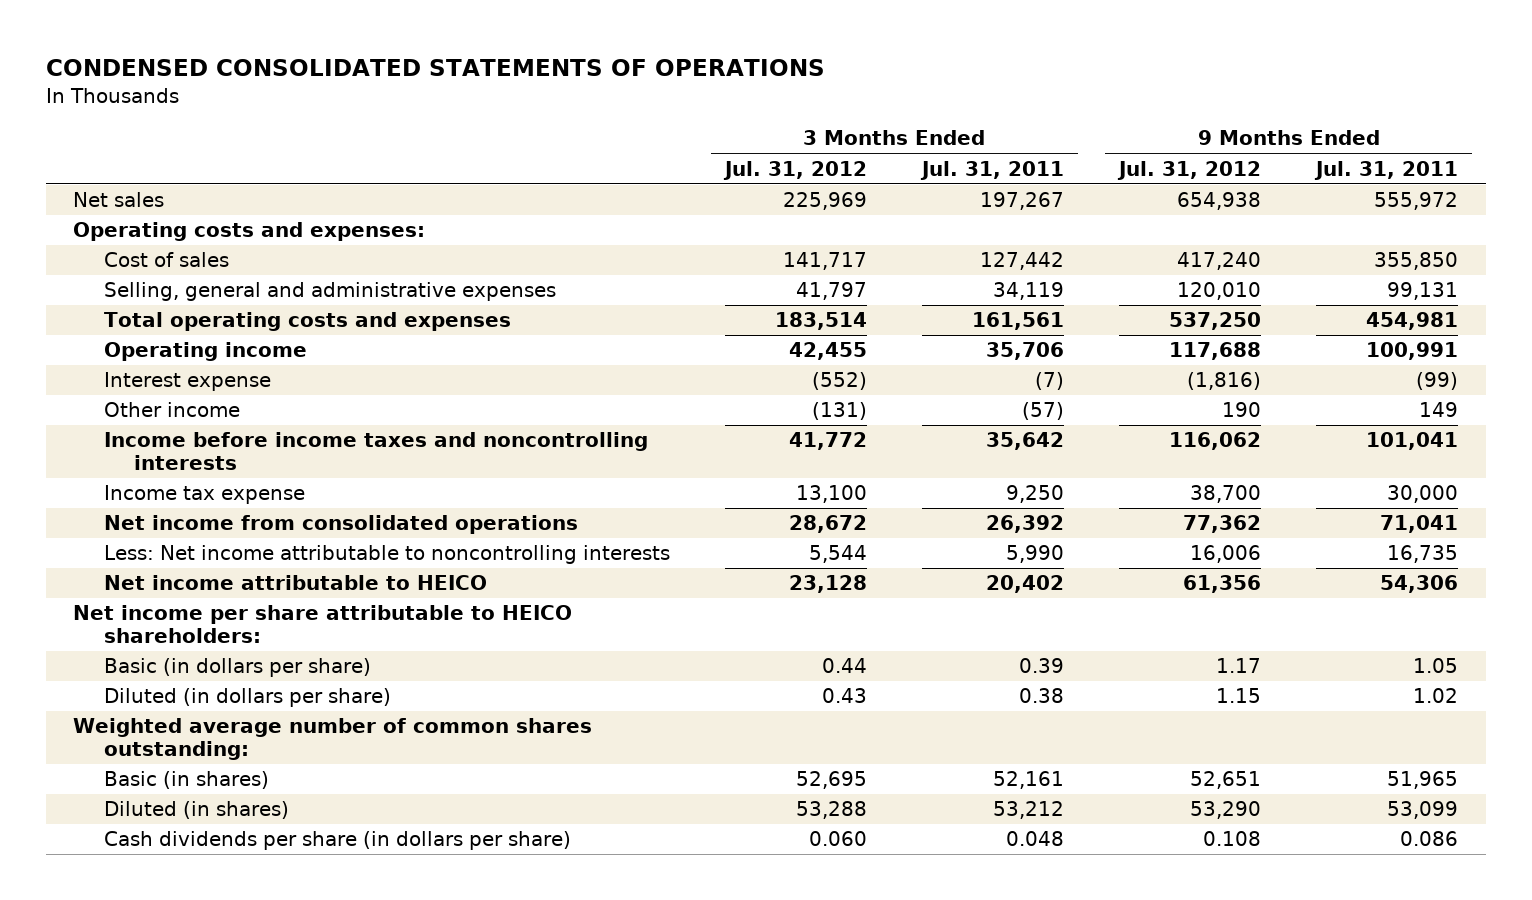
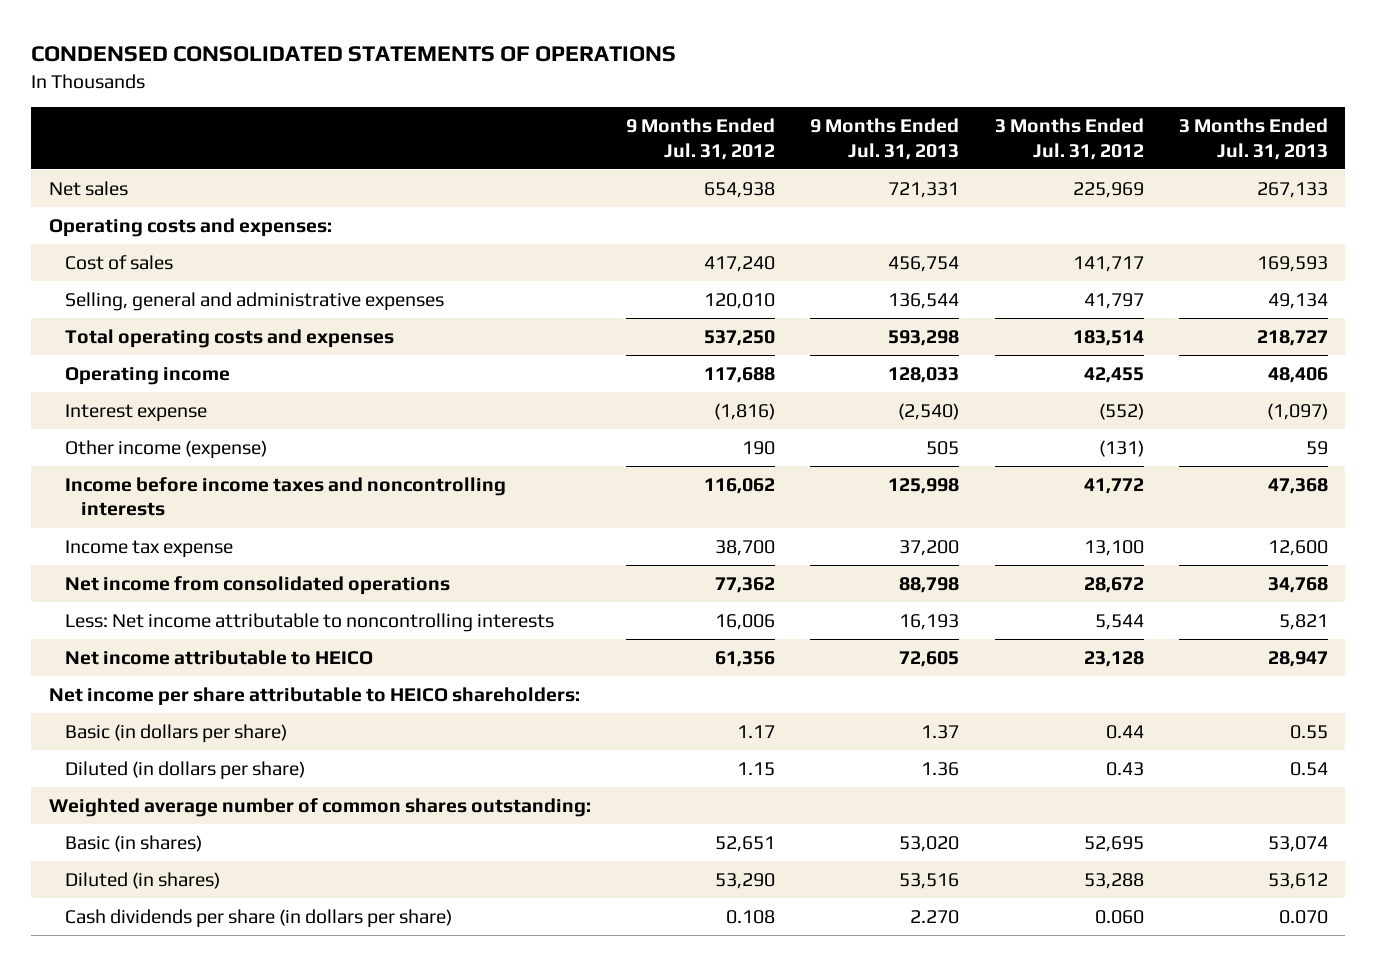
[920,160,1065,180] Jul. 31, 2011 -> none
[1314,160,1459,180] Jul. 31, 2011 -> none
none -> [810,118,960,160] 9 Months Ended Jul. 31, 2013
none -> [1178,118,1328,160] 3 Months Ended Jul. 31, 2013
[103,402,240,418] Other income -> [64,439,267,459] Other income (expense)

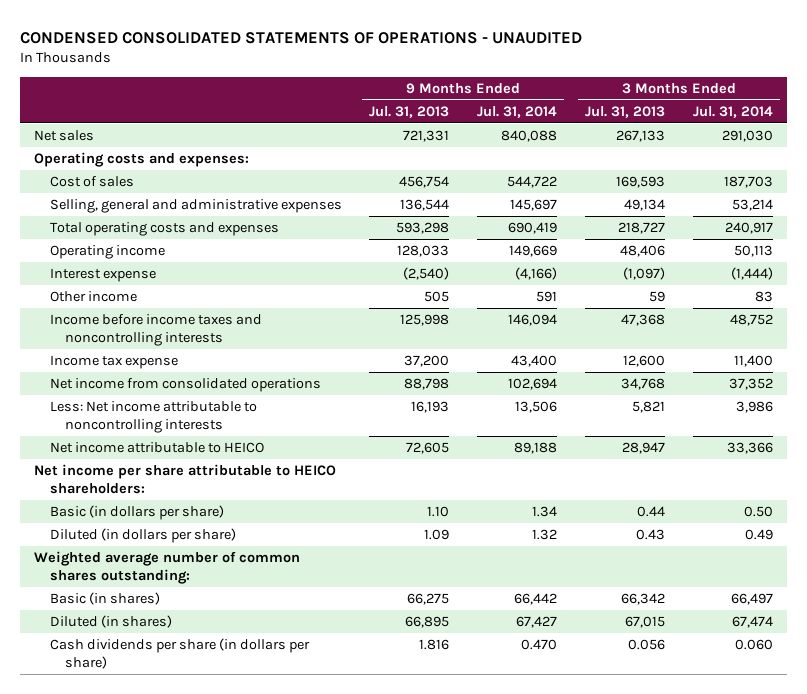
[31,46,677,63] CONDENSED CONSOLIDATED STATEMENTS OF OPERATIONS -> [20,31,583,44] CONDENSED CONSOLIDATED STATEMENTS OF OPERATIONS - UNAUDITED
[626,118,776,160] 9 Months Ended Jul. 31, 2012 -> none
[994,118,1144,160] 3 Months Ended Jul. 31, 2012 -> none
none -> [477,105,558,118] Jul. 31, 2014
none -> [692,105,773,118] Jul. 31, 2014
[64,439,267,459] Other income (expense) -> [49,291,137,303] Other income
[921,724,960,739] 1.37 -> [427,506,450,518] 1.10
[1289,724,1328,739] 0.55 -> [637,506,666,518] 0.44
[921,761,960,776] 1.36 -> [424,529,450,541] 1.09
[1289,761,1328,776] 0.54 -> [636,529,666,541] 0.43
[899,835,960,852] 53,020 -> [407,593,450,606] 66,275
[1267,835,1328,852] 53,074 -> [621,593,666,606] 66,342
[899,872,960,889] 53,516 -> [405,616,450,629] 66,895
[1267,872,1328,889] 53,612 -> [625,616,666,629] 67,015
[910,909,960,924] 2.270 -> [419,639,450,651] 1.816
[1278,909,1328,924] 0.070 -> [628,639,666,651] 0.056

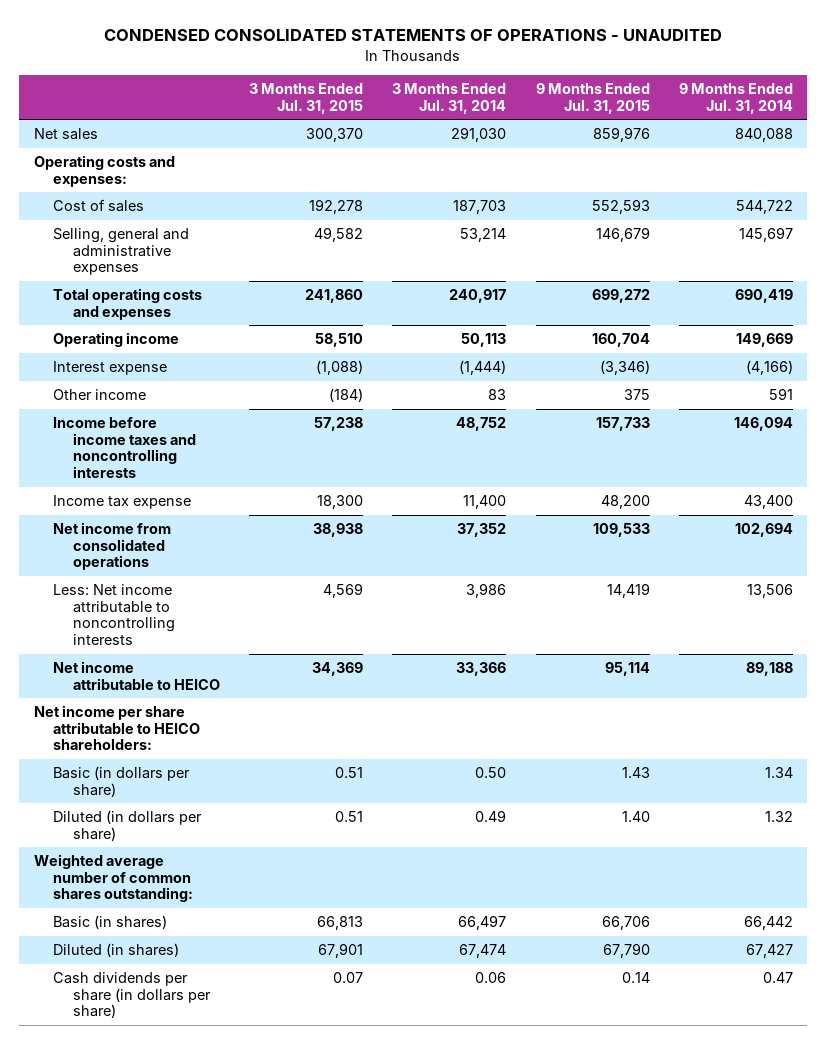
[369,105,450,118] Jul. 31, 2013 -> none
[585,105,666,118] Jul. 31, 2013 -> none
none -> [249,83,364,114] 3 Months Ended Jul. 31, 2015
none -> [535,83,650,114] 9 Months Ended Jul. 31, 2015
[521,639,558,651] 0.470 -> [762,972,793,984] 0.47
[734,639,773,651] 0.060 -> [475,972,507,984] 0.06

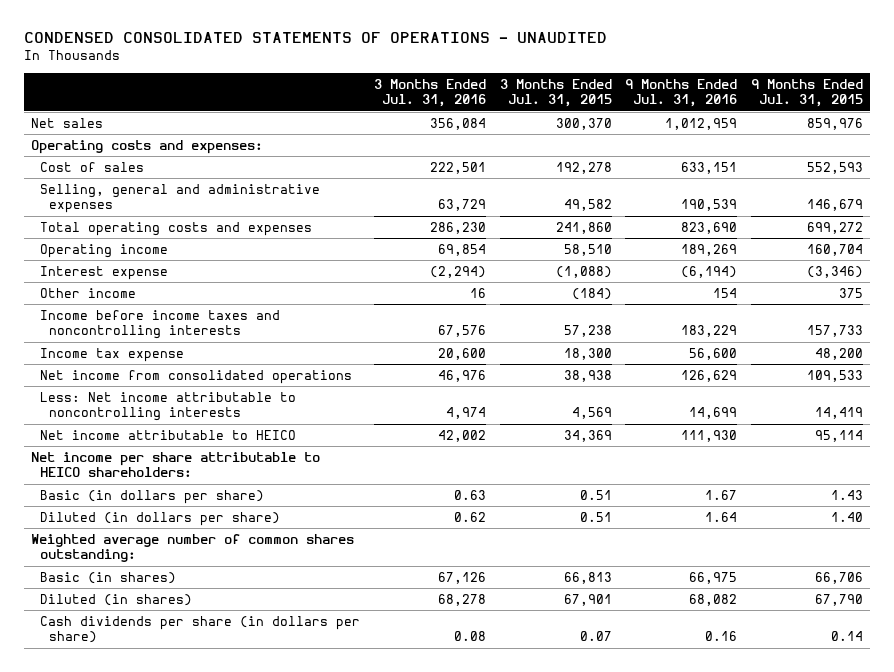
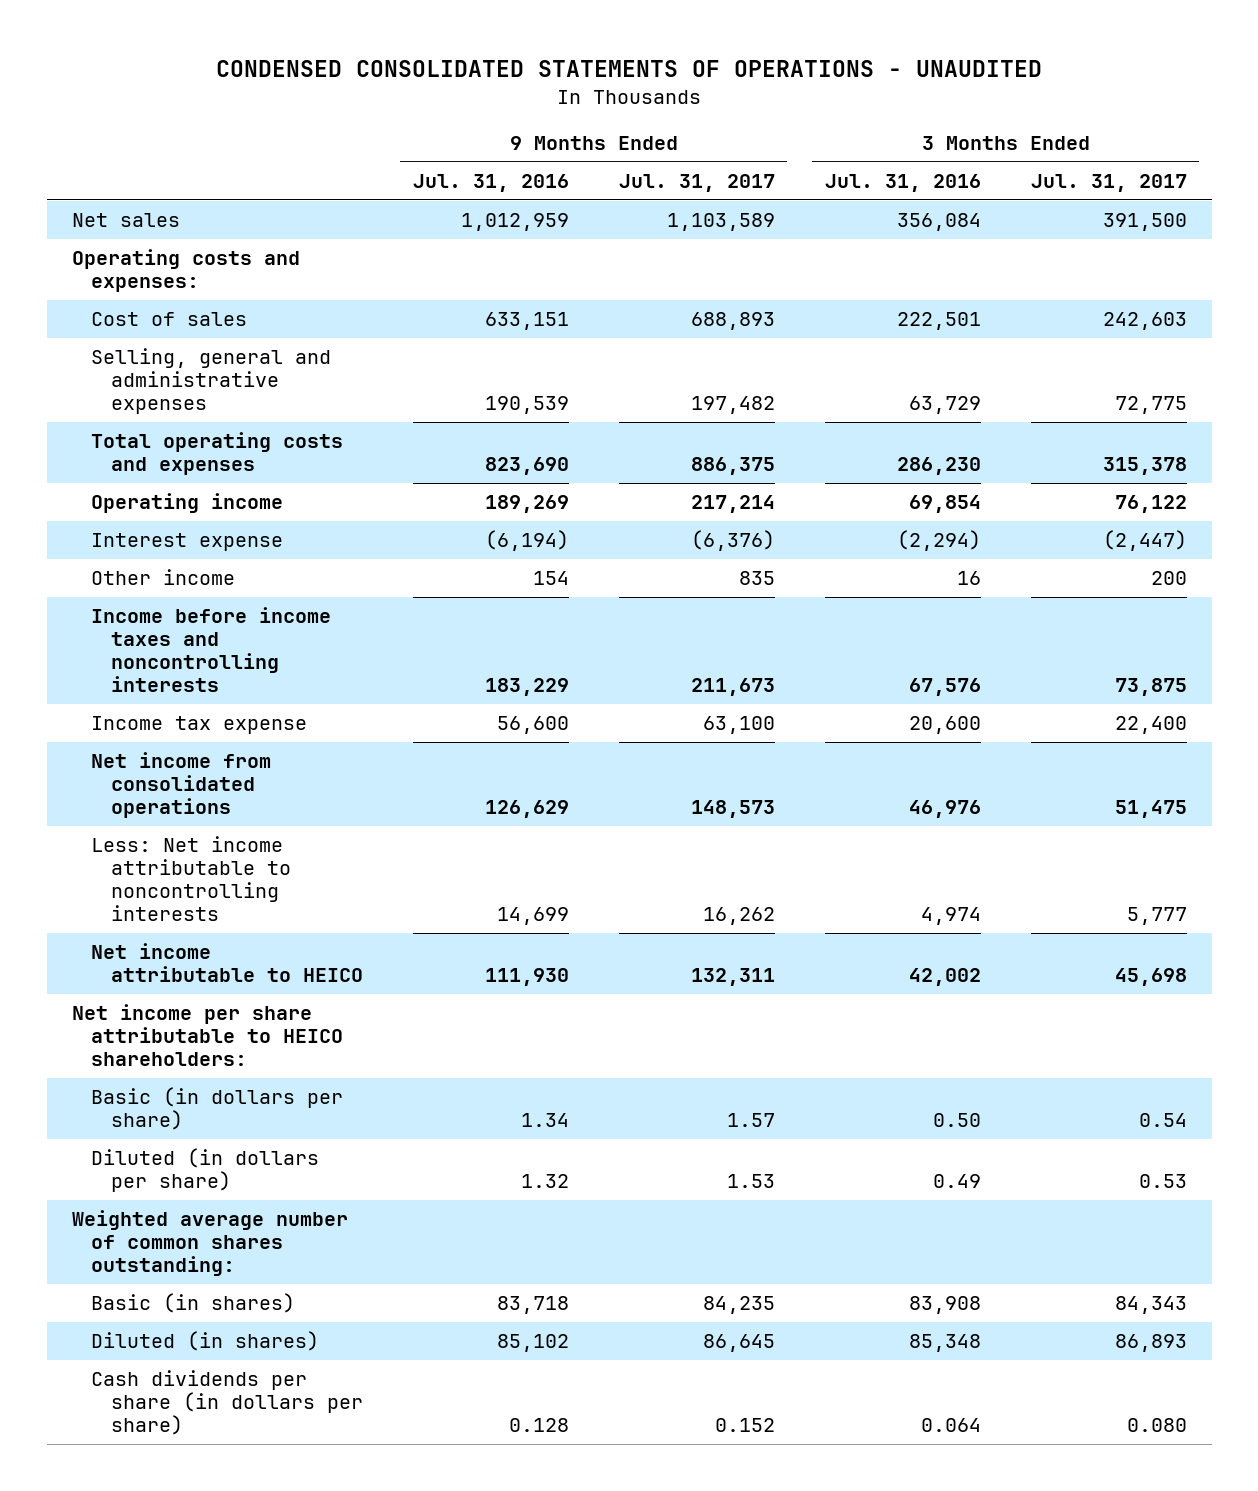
[499,78,612,108] 3 Months Ended Jul. 31, 2015 -> none
[751,78,864,108] 9 Months Ended Jul. 31, 2015 -> none
none -> [618,174,775,193] Jul. 31, 2017
none -> [1030,174,1187,193] Jul. 31, 2017
[453,489,486,500] 0.63 -> [932,1113,981,1128] 0.50
[705,489,738,500] 1.67 -> [520,1113,569,1128] 1.34
[453,511,486,522] 0.62 -> [932,1174,981,1189] 0.49
[705,511,738,522] 1.64 -> [520,1174,569,1189] 1.32
[437,571,486,584] 67,126 -> [908,1296,981,1315] 83,908
[689,571,738,584] 66,975 -> [496,1296,569,1315] 83,718
[437,593,486,606] 68,278 -> [908,1334,981,1353] 85,348
[689,593,738,606] 68,082 -> [496,1334,569,1353] 85,102
[453,631,486,642] 0.08 -> [920,1418,981,1433] 0.064
[705,631,738,642] 0.16 -> [508,1418,569,1433] 0.128

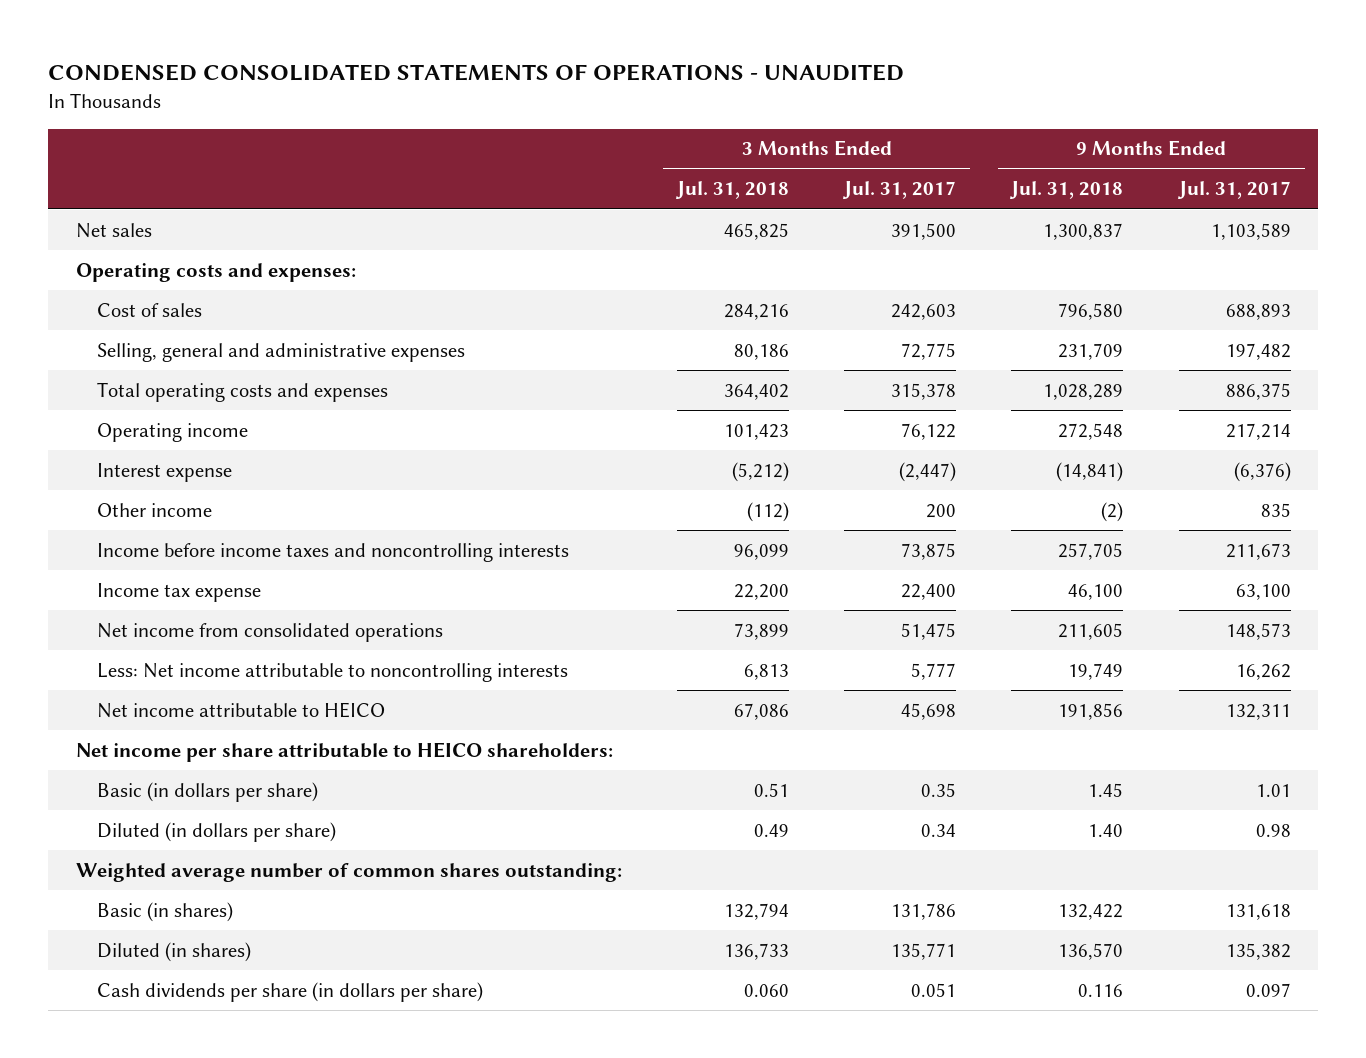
[412,174,569,193] Jul. 31, 2016 -> none
[824,174,981,193] Jul. 31, 2016 -> none
none -> [674,181,789,200] Jul. 31, 2018
none -> [1009,181,1124,200] Jul. 31, 2018
[726,1113,775,1128] 1.57 -> [1255,783,1291,797] 1.01
[1138,1113,1187,1128] 0.54 -> [921,782,957,797] 0.35
[726,1174,775,1189] 1.53 -> [1255,823,1291,837] 0.98
[1138,1174,1187,1189] 0.53 -> [921,823,957,837] 0.34
[702,1296,775,1315] 84,235 -> [1225,903,1291,920] 131,618
[1114,1296,1187,1315] 84,343 -> [891,902,957,920] 131,786
[702,1334,775,1353] 86,645 -> [1225,942,1291,960] 135,382
[1114,1334,1187,1353] 86,893 -> [891,942,957,960] 135,771
[714,1418,775,1433] 0.152 -> [1245,982,1291,997] 0.097
[1126,1418,1187,1433] 0.080 -> [911,982,957,997] 0.051

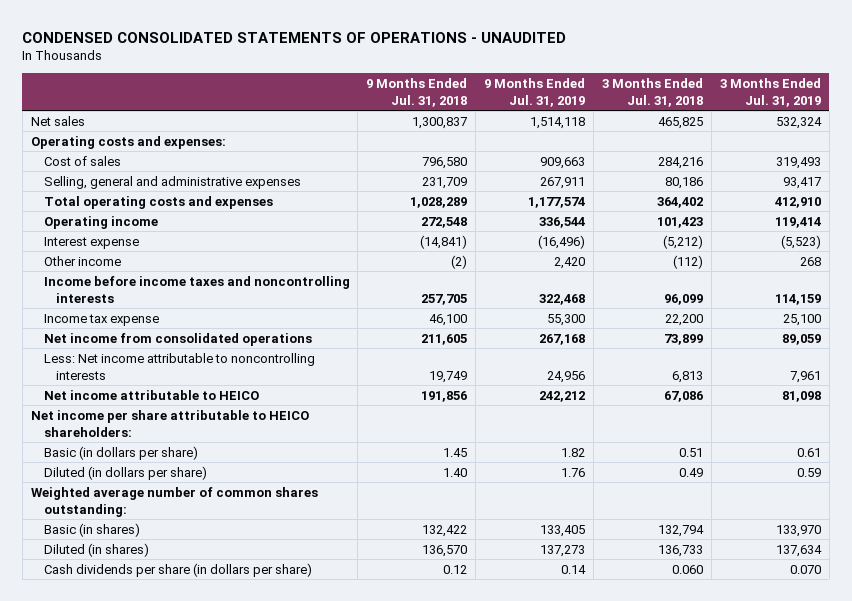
[842,181,957,200] Jul. 31, 2017 -> none
[1176,181,1291,200] Jul. 31, 2017 -> none
none -> [484,78,586,107] 9 Months Ended Jul. 31, 2019
none -> [719,78,821,107] 3 Months Ended Jul. 31, 2019
[1078,983,1124,997] 0.116 -> [443,564,468,574] 0.12

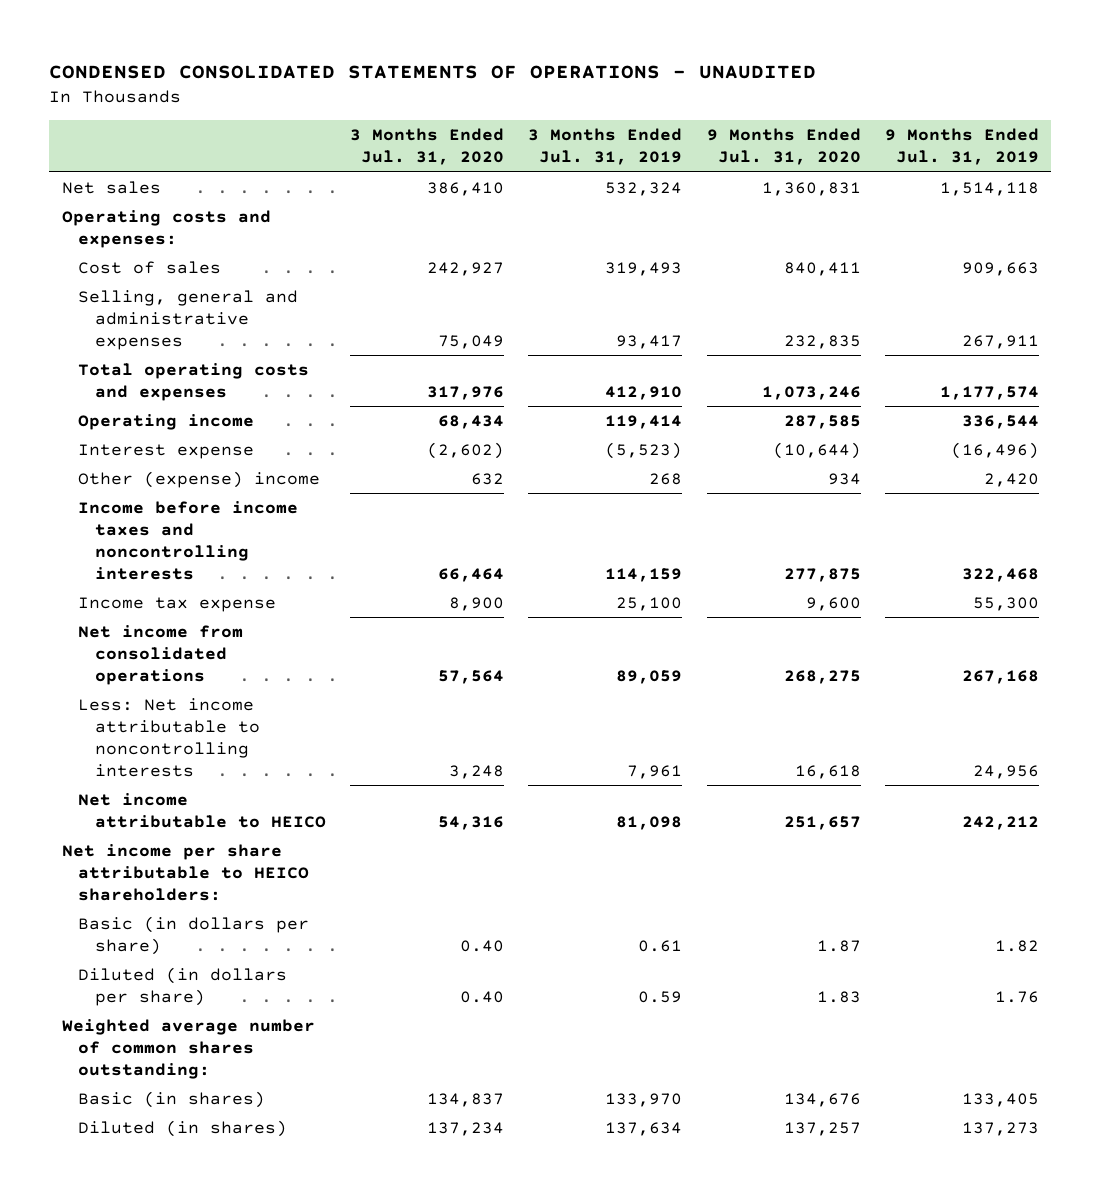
[366,78,468,107] 9 Months Ended Jul. 31, 2018 -> none
[602,78,704,107] 3 Months Ended Jul. 31, 2018 -> none
none -> [350,128,505,166] 3 Months Ended Jul. 31, 2020
none -> [706,128,861,166] 9 Months Ended Jul. 31, 2020
[43,255,121,266] Other income -> [78,471,321,489] Other (expense) income
[43,562,312,577] Cash dividends per share (in dollars per share) -> none

